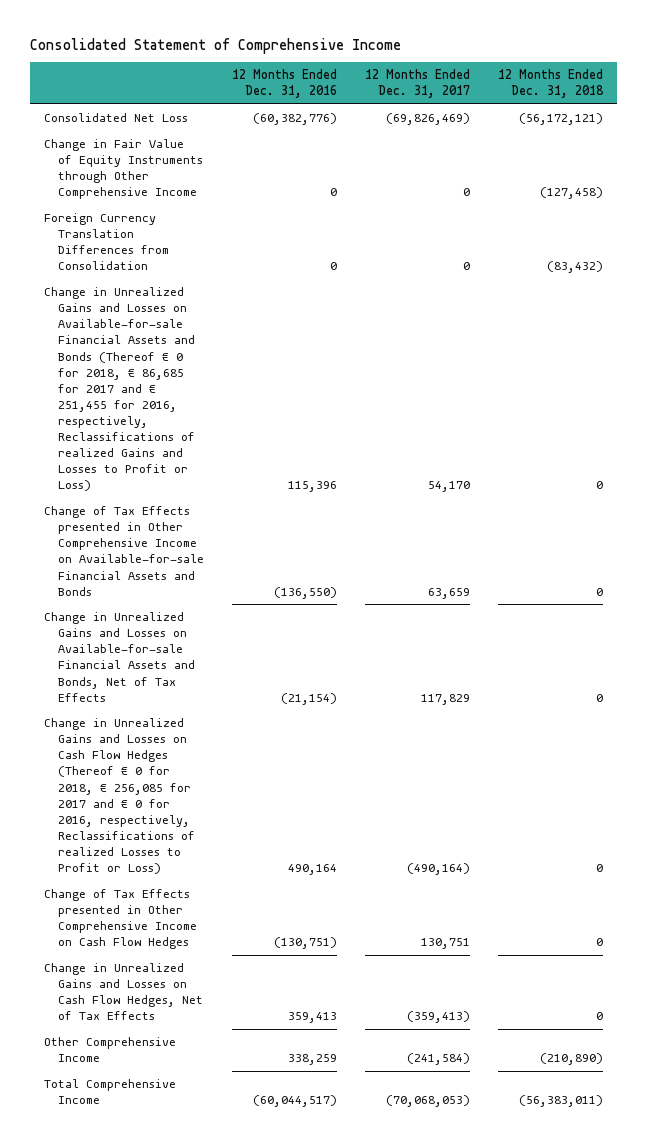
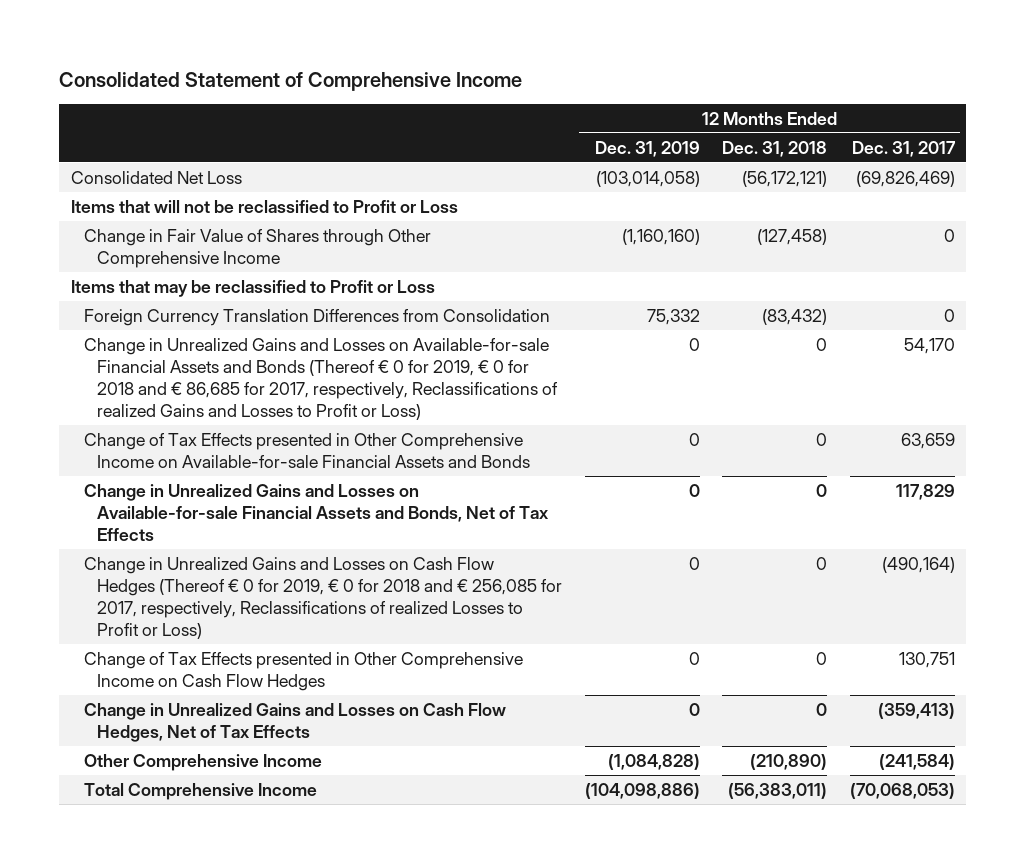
[232,69,338,99] 12 Months Ended Dec. 31, 2016 -> none
none -> [594,140,700,157] Dec. 31, 2019
none -> [70,199,458,213] Items that will not be reclassified to Profit or Loss
[44,139,204,200] Change in Fair Value of Equity Instruments through Other Comprehensive Income -> [83,228,431,268] Change in Fair Value of Shares through Other Comprehensive Income
none -> [70,279,435,297] Items that may be reclassified to Profit or Loss
[44,287,196,492] Change in Unrealized Gains and Losses on Available-for-sale Financial Assets and Bonds (Thereof € 0 for 2018, € 86,685 for 2017 and € 251,455 for 2016, respectively, Reclassifications of realized Gains and Losses to Profit or Loss) -> [83,337,558,421] Change in Unrealized Gains and Losses on Available-for-sale Financial Assets and Bonds (Thereof € 0 for 2019, € 0 for 2018 and € 86,685 for 2017, respectively, Reclassifications of realized Gains and Losses to Profit or Loss)
[44,718,196,875] Change in Unrealized Gains and Losses on Cash Flow Hedges (Thereof € 0 for 2018, € 256,085 for 2017 and € 0 for 2016, respectively, Reclassifications of realized Losses to Profit or Loss) -> [83,556,562,640] Change in Unrealized Gains and Losses on Cash Flow Hedges (Thereof € 0 for 2019, € 0 for 2018 and € 256,085 for 2017, respectively, Reclassifications of realized Losses to Profit or Loss)

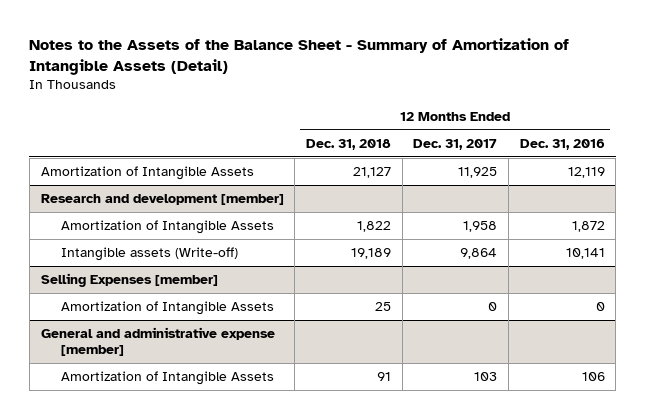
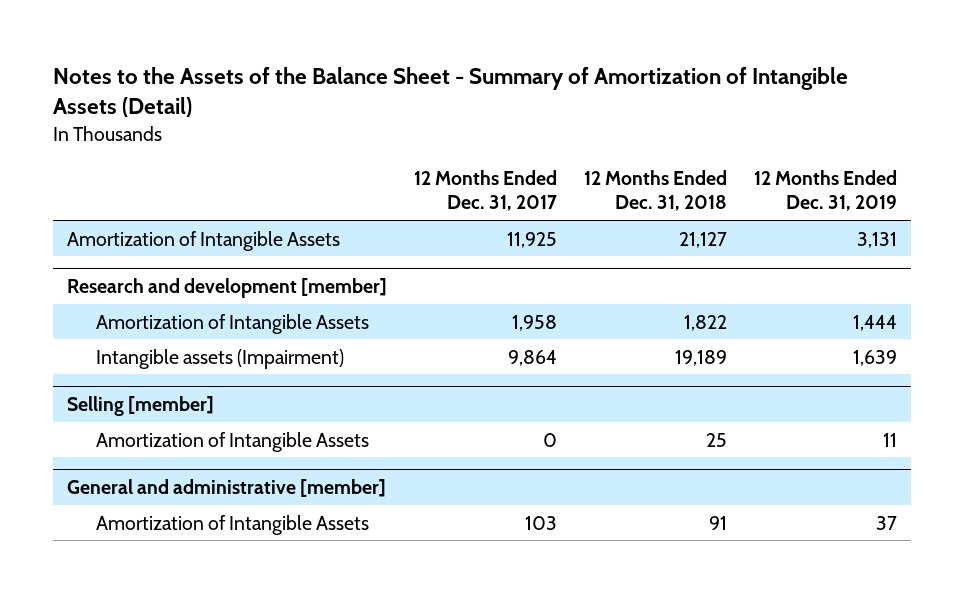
[519,138,605,150] Dec. 31, 2016 -> none
none -> [754,169,898,212] 12 Months Ended Dec. 31, 2019
[61,247,239,262] Intangible assets (Write-off) -> [95,348,344,369] Intangible assets (Impairment)
[40,273,218,288] Selling Expenses [member] -> [66,395,214,416] Selling [member]
[40,327,275,357] General and administrative expense [member] -> [66,478,386,497] General and administrative [member]

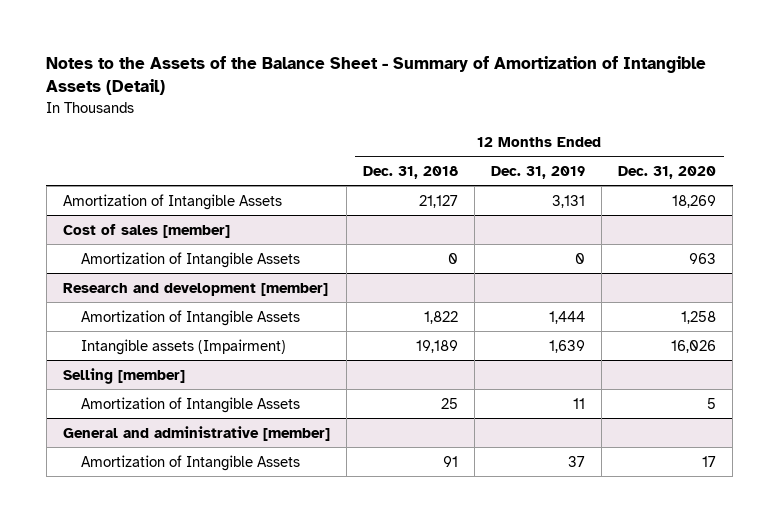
[413,169,557,212] 12 Months Ended Dec. 31, 2017 -> none
none -> [618,165,717,179] Dec. 31, 2020
none -> [62,223,230,238] Cost of sales [member]
none -> [80,251,300,268] Amortization of Intangible Assets

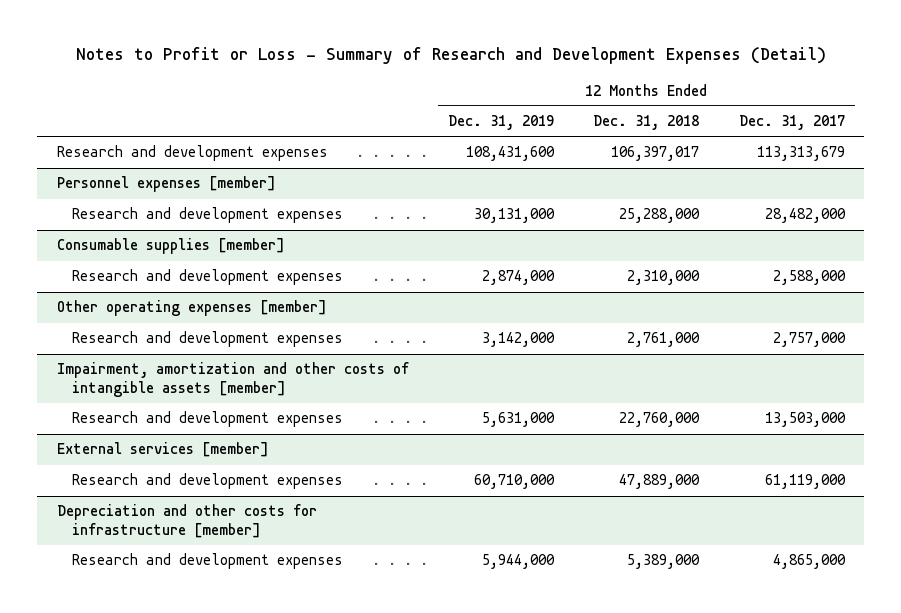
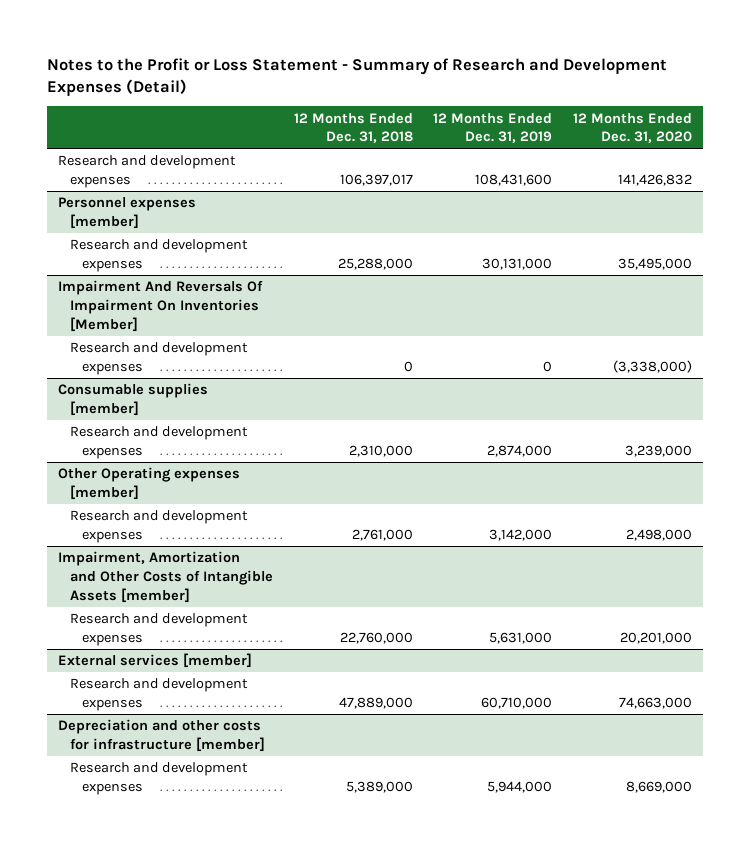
[75,47,826,65] Notes to Profit or Loss - Summary of Research and Development Expenses (Detail) -> [47,57,668,97] Notes to the Profit or Loss Statement - Summary of Research and Development Expenses (Detail)
[738,115,845,131] Dec. 31, 2017 -> none
none -> [573,112,693,144] 12 Months Ended Dec. 31, 2020
none -> [57,280,263,332] Impairment And Reversals Of Impairment On Inventories [Member]
none -> [69,342,248,375] Research and development expenses
[56,300,327,317] Other operating expenses [member] -> [57,467,240,500] Other Operating expenses [member]
[56,362,409,398] Impairment, amortization and other costs of intangible assets [member] -> [57,551,273,603] Impairment, Amortization and Other Costs of Intangible Assets [member]

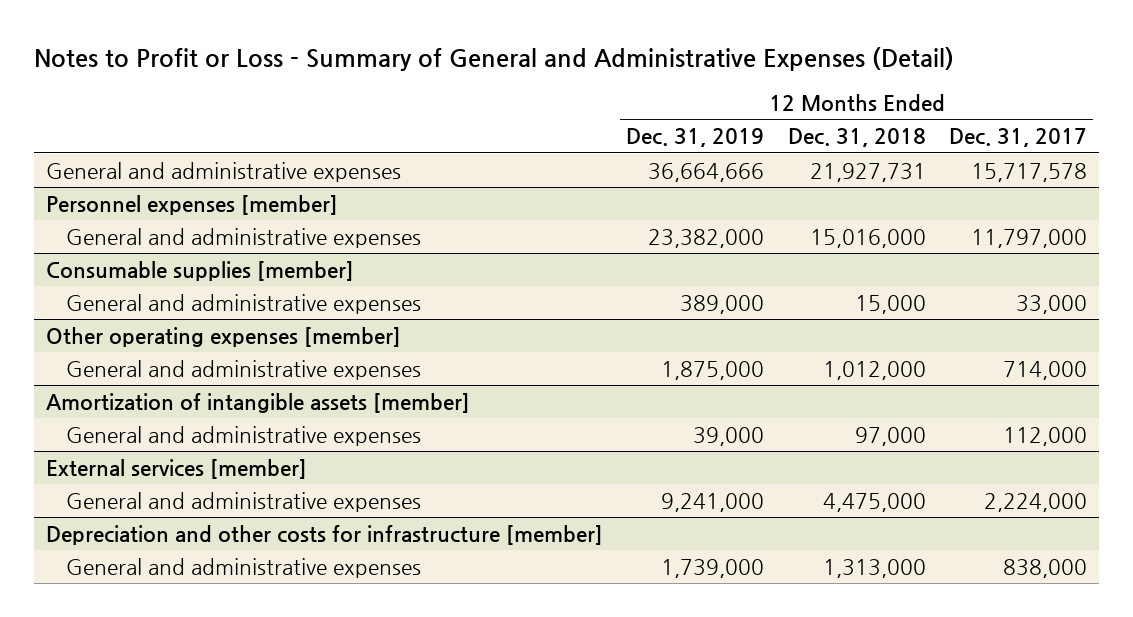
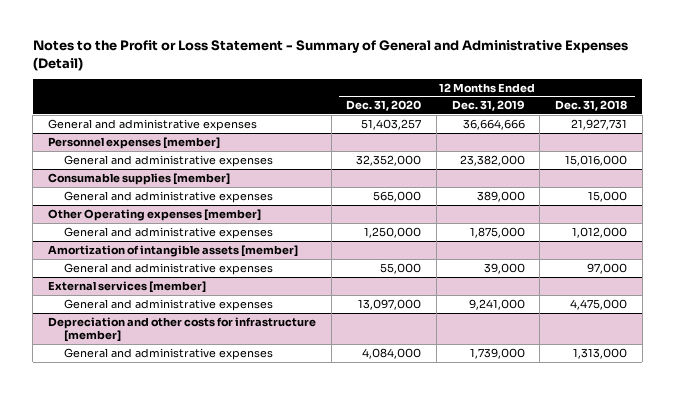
[33,47,954,72] Notes to Profit or Loss - Summary of General and Administrative Expenses (Detail) -> [32,40,628,71] Notes to the Profit or Loss Statement - Summary of General and Administrative Expenses (Detail)
[948,128,1087,148] Dec. 31, 2017 -> none
none -> [346,100,422,112] Dec. 31, 2020
[45,326,401,347] Other operating expenses [member] -> [47,208,261,221] Other Operating expenses [member]

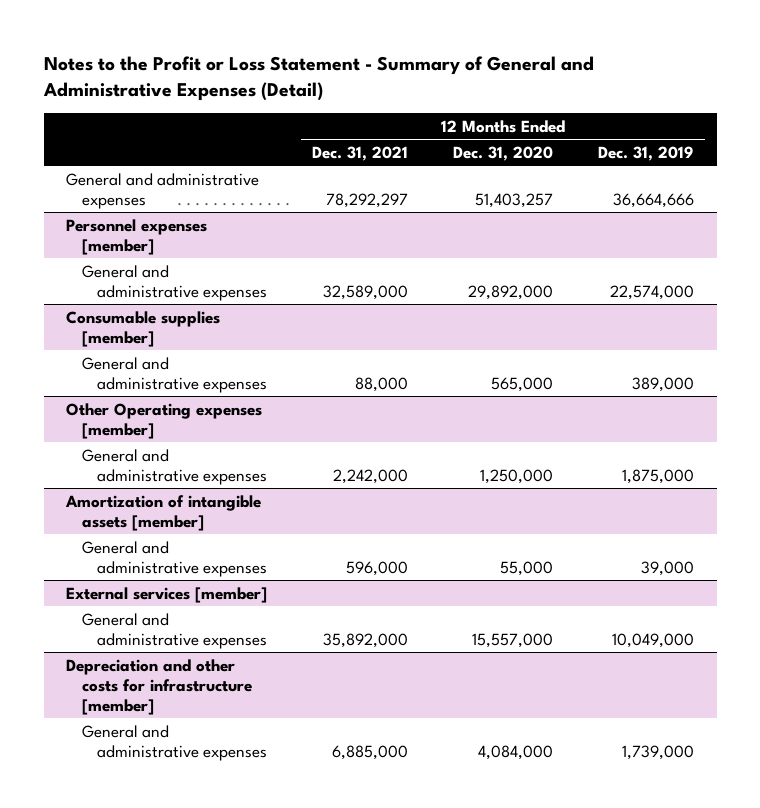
[555,100,628,112] Dec. 31, 2018 -> none
none -> [312,145,409,161] Dec. 31, 2021
[356,154,422,166] 32,352,000 -> [468,284,554,300] 29,892,000
[459,154,525,166] 23,382,000 -> [610,284,695,300] 22,574,000
[358,298,422,310] 13,097,000 -> [472,632,554,648] 15,557,000
[468,298,525,310] 9,241,000 -> [612,632,695,648] 10,049,000

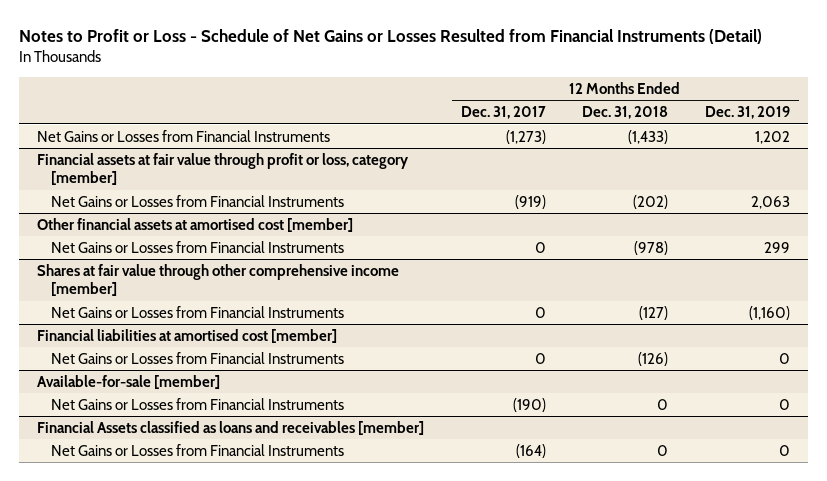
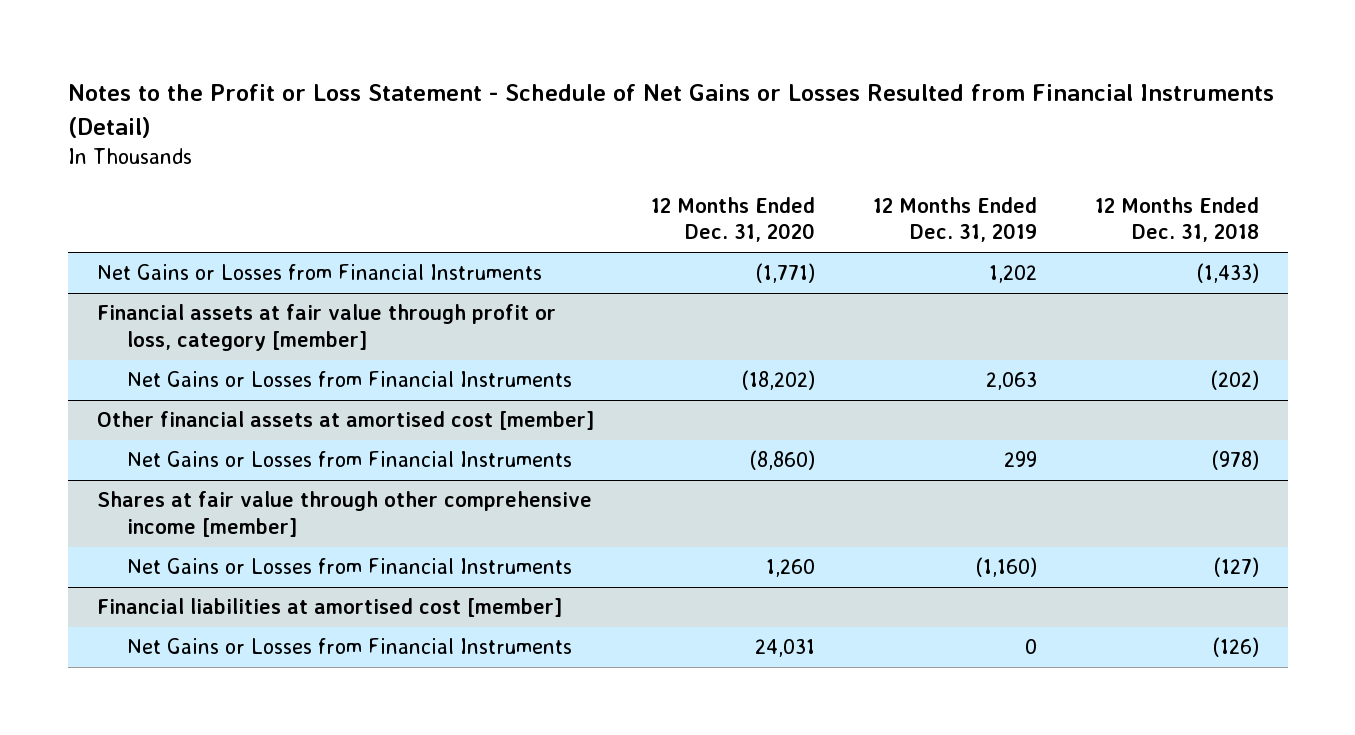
[19,29,763,45] Notes to Profit or Loss - Schedule of Net Gains or Losses Resulted from Financial Instruments (Detail) -> [67,84,1274,138] Notes to the Profit or Loss Statement - Schedule of Net Gains or Losses Resulted from Financial Instruments (Detail)
[460,106,546,120] Dec. 31, 2017 -> none
none -> [651,196,816,243] 12 Months Ended Dec. 31, 2020
[37,374,221,389] Available-for-sale [member] -> none
[51,397,345,410] Net Gains or Losses from Financial Instruments -> none
[37,420,425,435] Financial Assets classified as loans and receivables [member] -> none
[51,443,345,456] Net Gains or Losses from Financial Instruments -> none

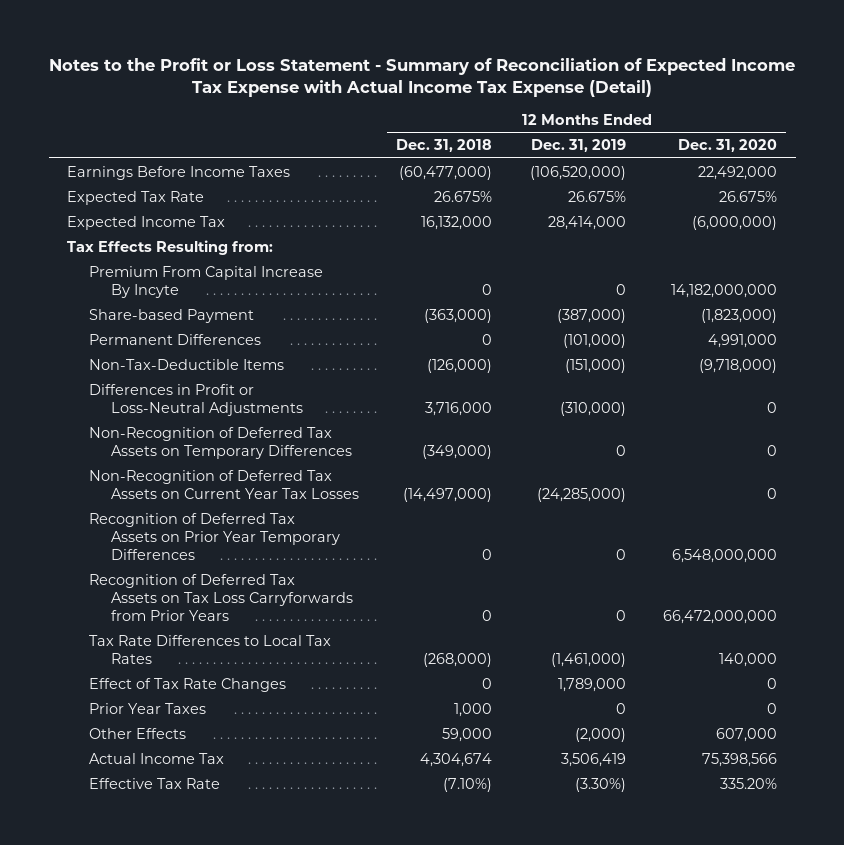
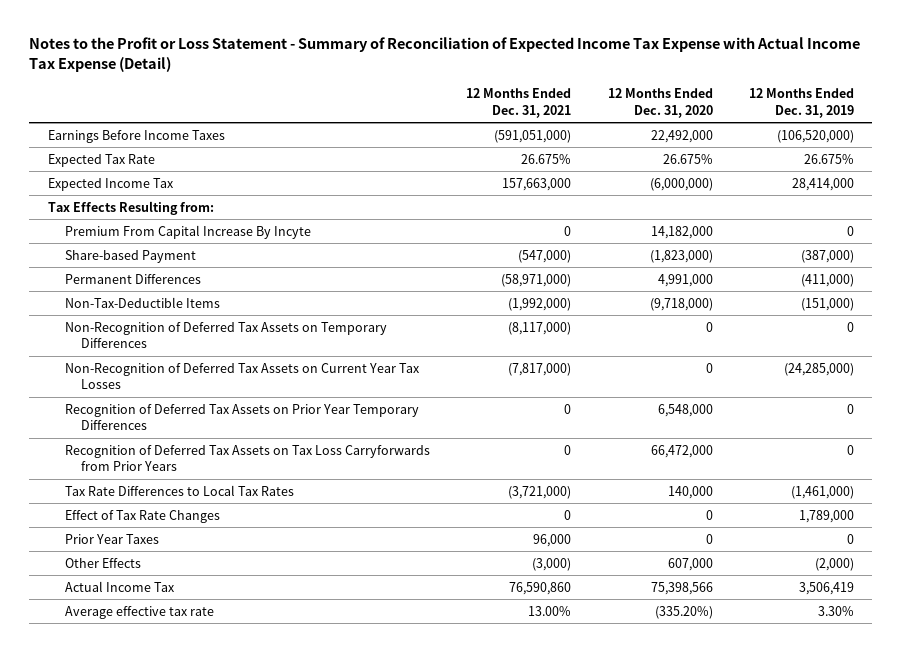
[396,139,493,153] Dec. 31, 2018 -> none
none -> [466,88,572,118] 12 Months Ended Dec. 31, 2021
[671,283,778,298] 14,182,000,000 -> [650,225,713,239] 14,182,000
[562,333,626,348] (101,000) -> [801,273,855,287] (411,000)
[89,383,303,416] Differences in Profit or Loss-Neutral Adjustments -> none
[672,548,778,563] 6,548,000,000 -> [657,403,713,417] 6,548,000
[663,609,778,624] 66,472,000,000 -> [650,444,713,458] 66,472,000
[89,777,221,789] Effective Tax Rate -> [64,605,214,619] Average effective tax rate
[574,777,626,792] (3.30%) -> [818,605,855,616] 3.30%
[720,777,778,789] 335.20% -> [654,605,713,619] (335.20%)

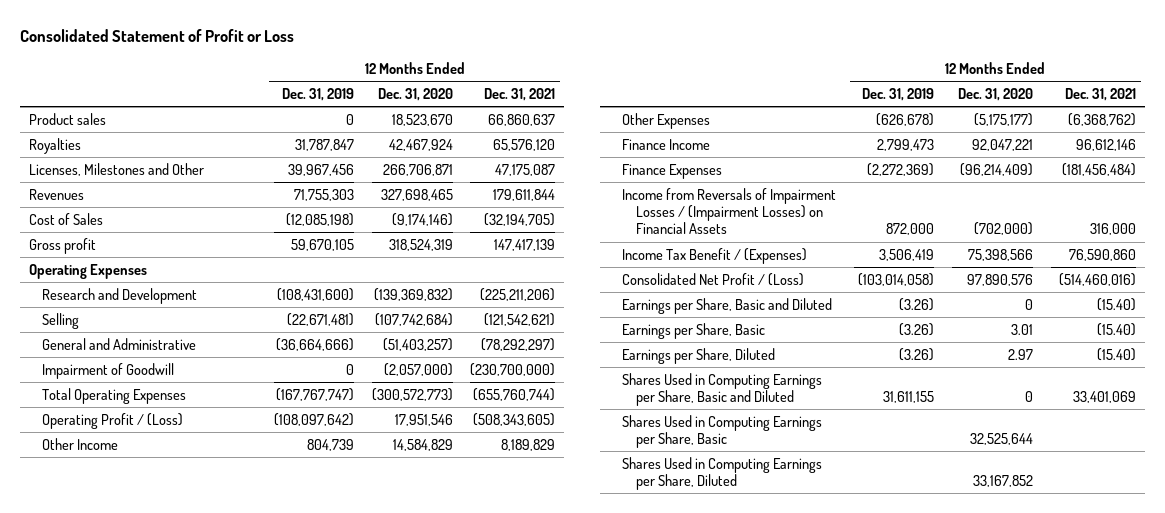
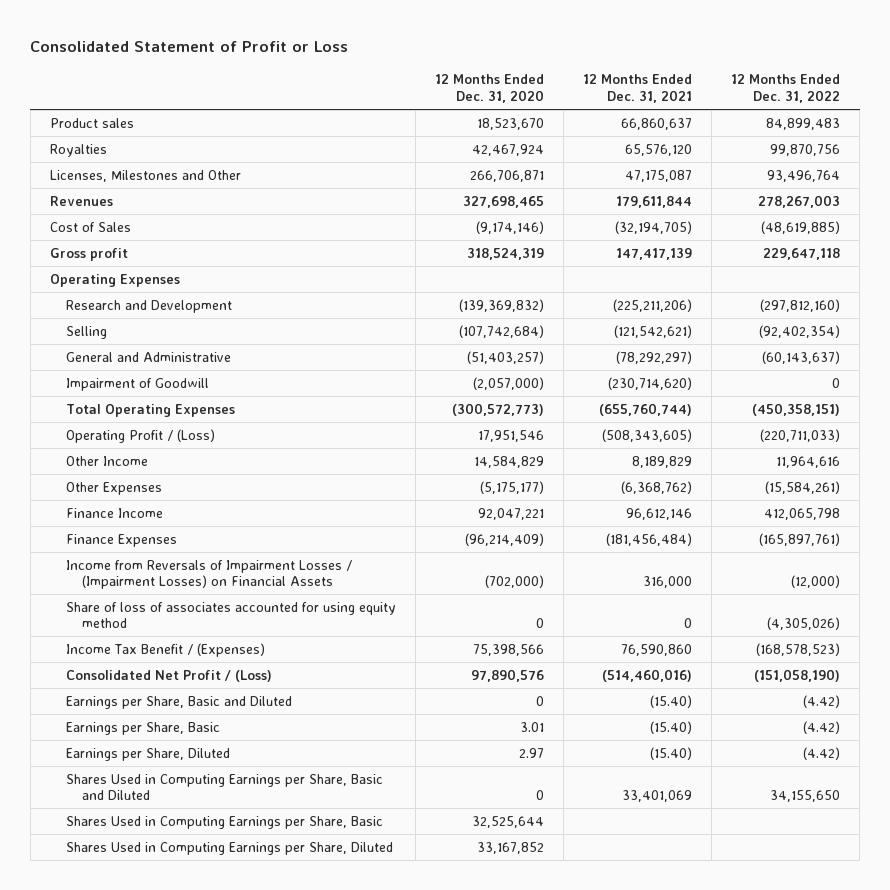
[281,87,354,101] Dec. 31, 2019 -> none
none -> [731,74,841,103] 12 Months Ended Dec. 31, 2022
[470,362,556,376] (230,700,000) -> [608,376,693,390] (230,714,620)
none -> [65,601,396,629] Share of loss of associates accounted for using equity method

